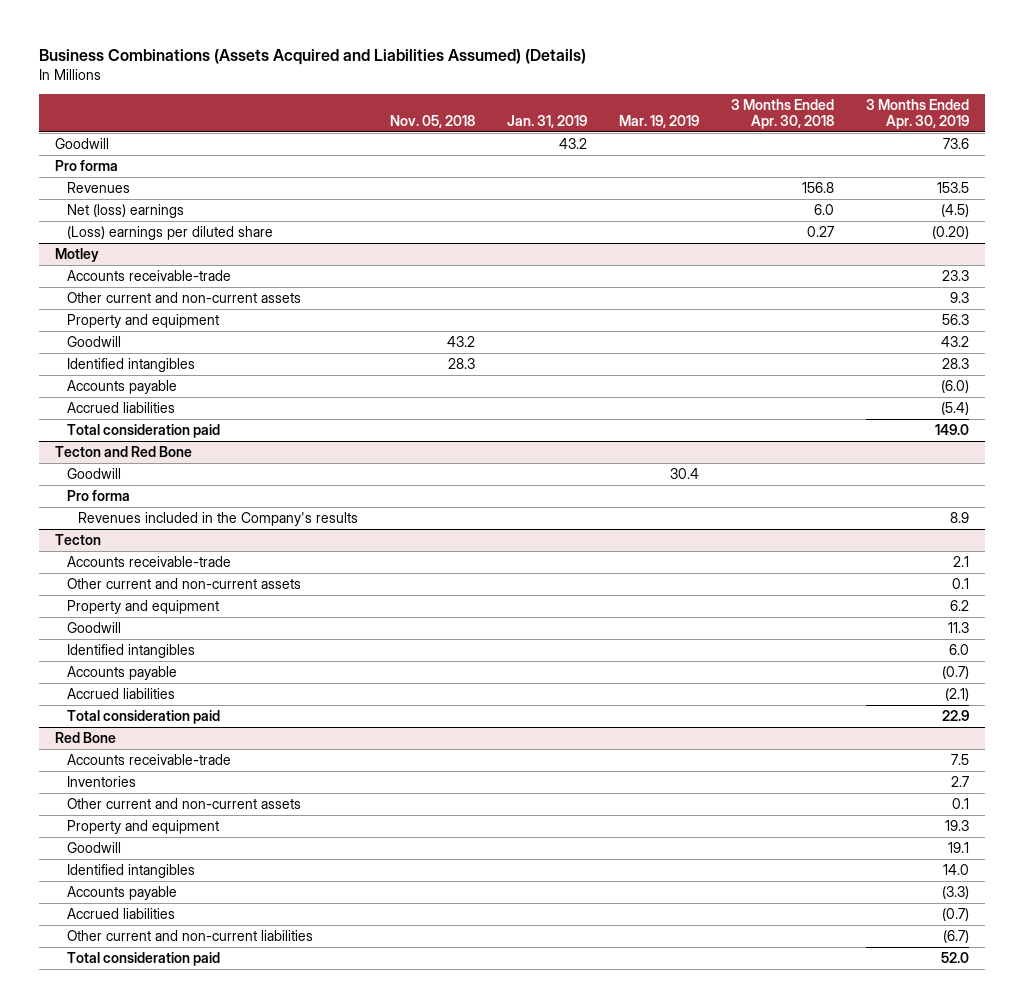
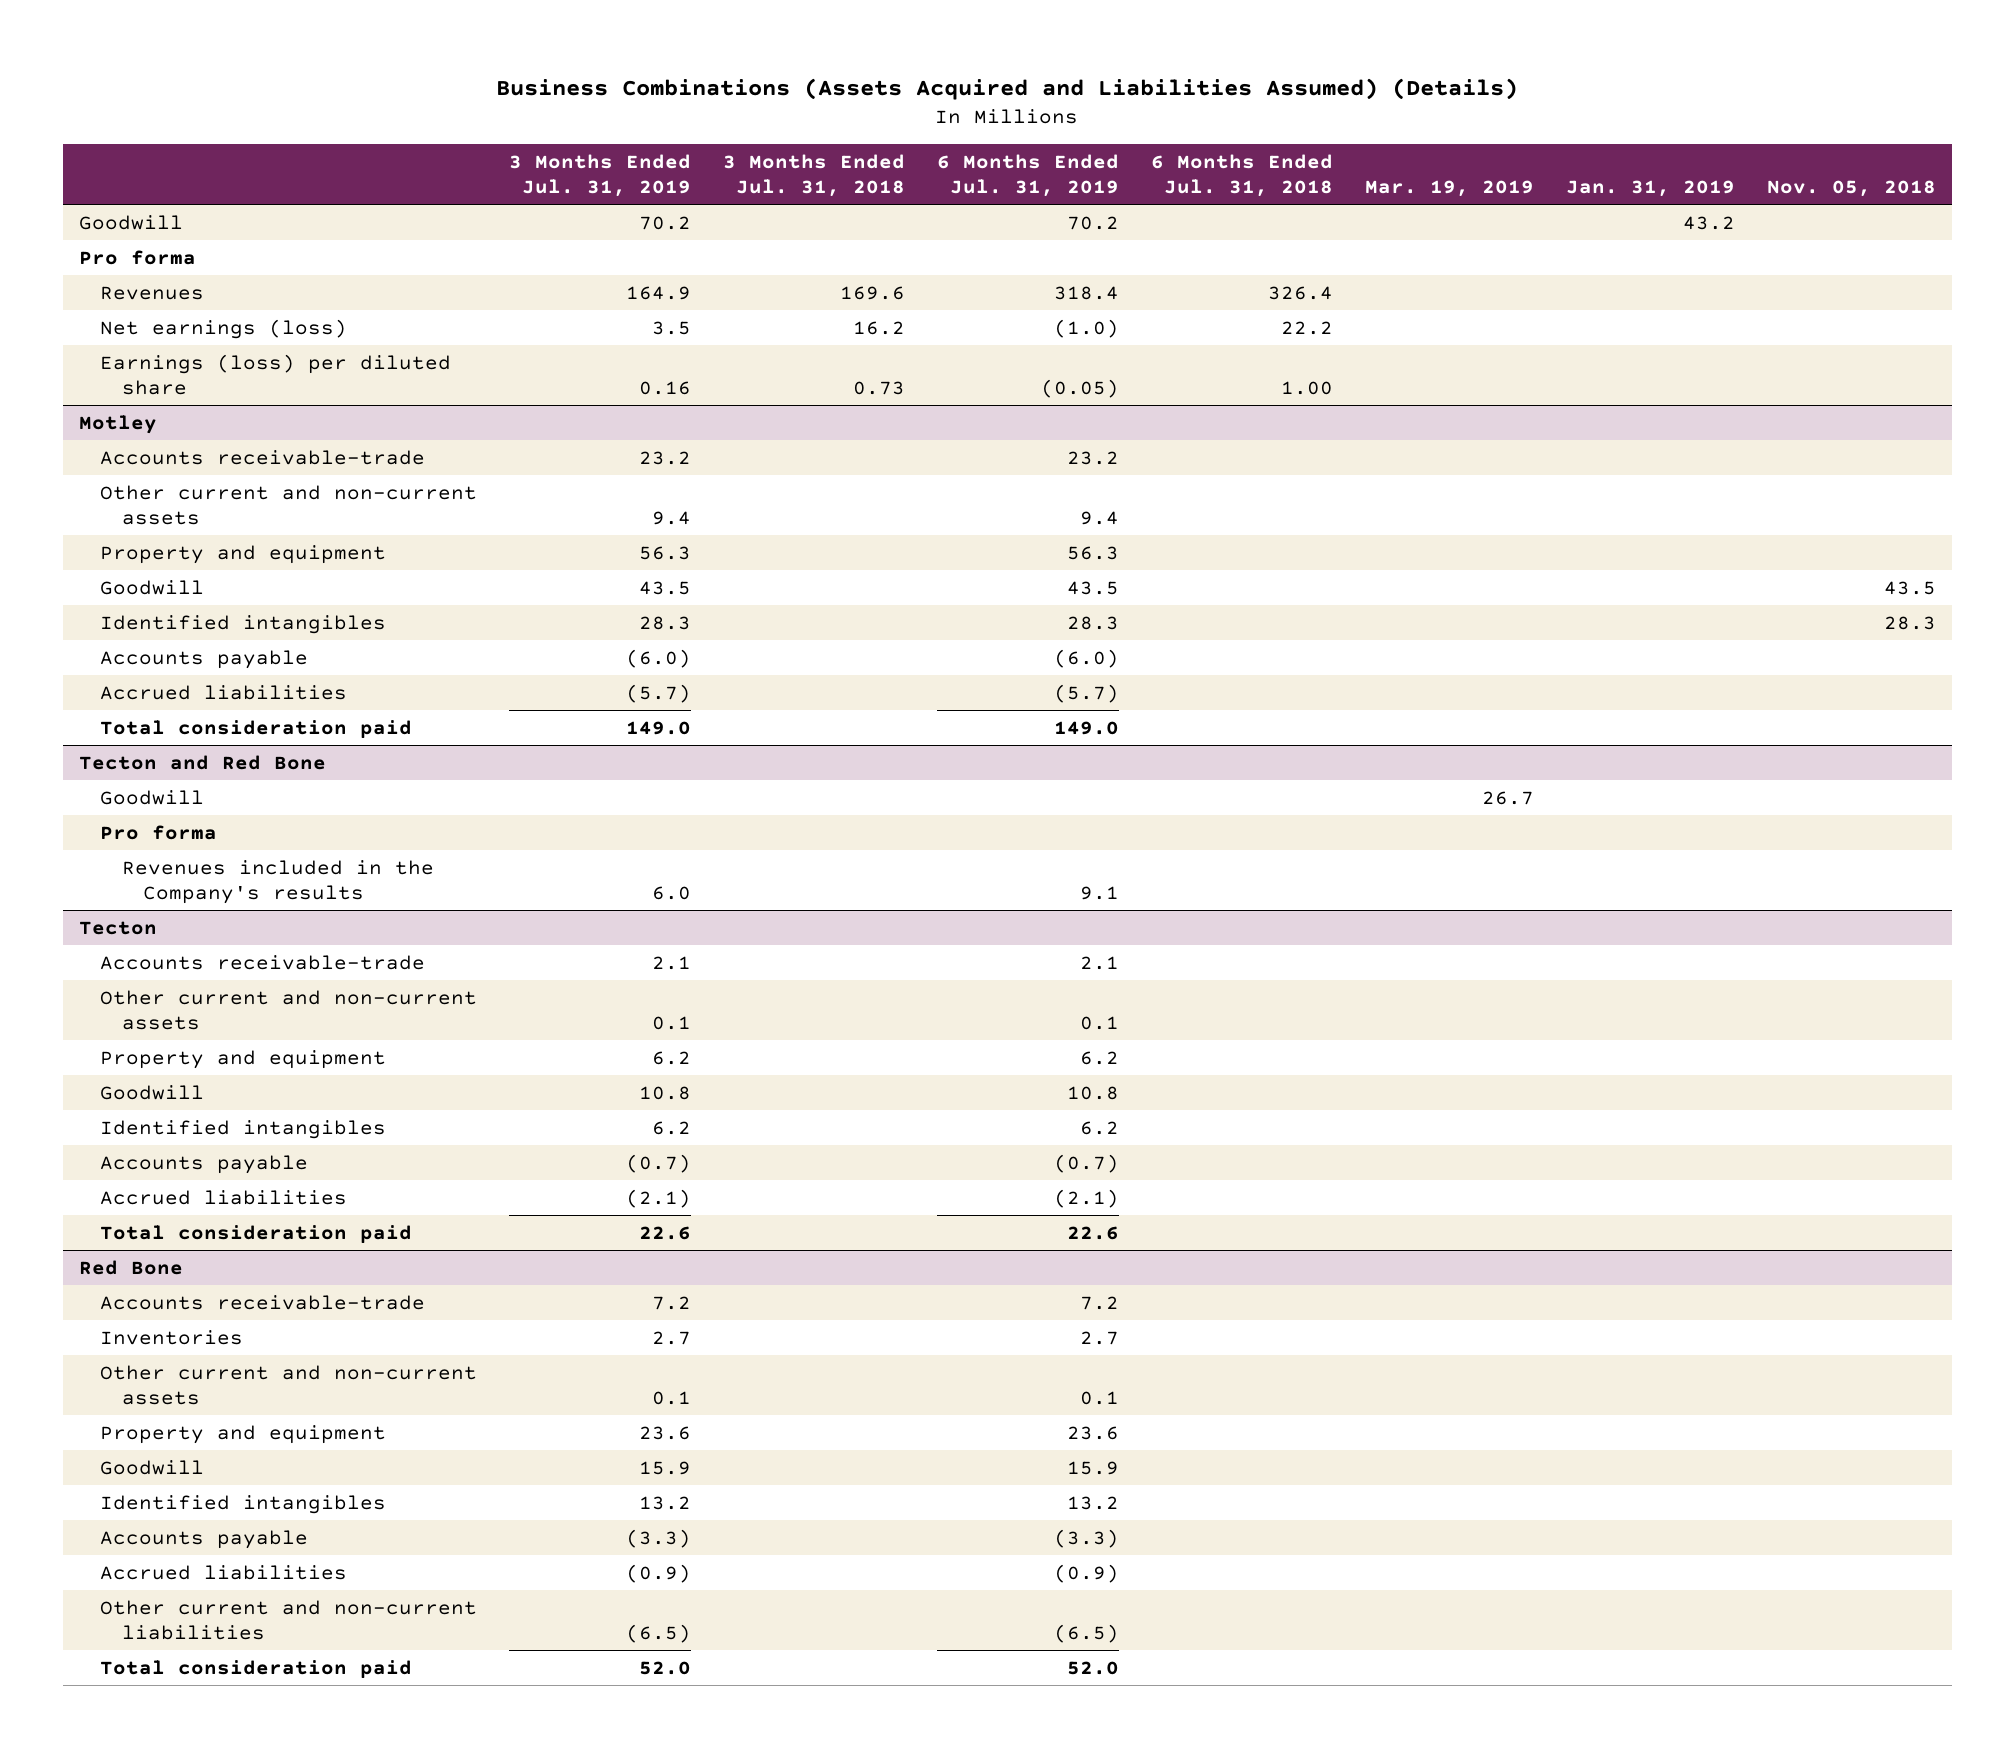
[730,98,834,129] 3 Months Ended Apr. 30, 2018 -> none
[865,98,969,129] 3 Months Ended Apr. 30, 2019 -> none
none -> [509,153,692,197] 3 Months Ended Jul. 31, 2019
none -> [723,153,906,197] 3 Months Ended Jul. 31, 2018
none -> [937,153,1120,197] 6 Months Ended Jul. 31, 2019
none -> [1151,153,1334,197] 6 Months Ended Jul. 31, 2018
[66,204,184,219] Net (loss) earnings -> [100,318,348,339] Net earnings (loss)
[66,226,273,241] (Loss) earnings per diluted share -> [100,353,452,395] Earnings (loss) per diluted share
[447,336,476,348] 43.2 -> [1883,580,1936,595] 43.5
[670,468,700,480] 30.4 -> [1482,790,1535,805] 26.7

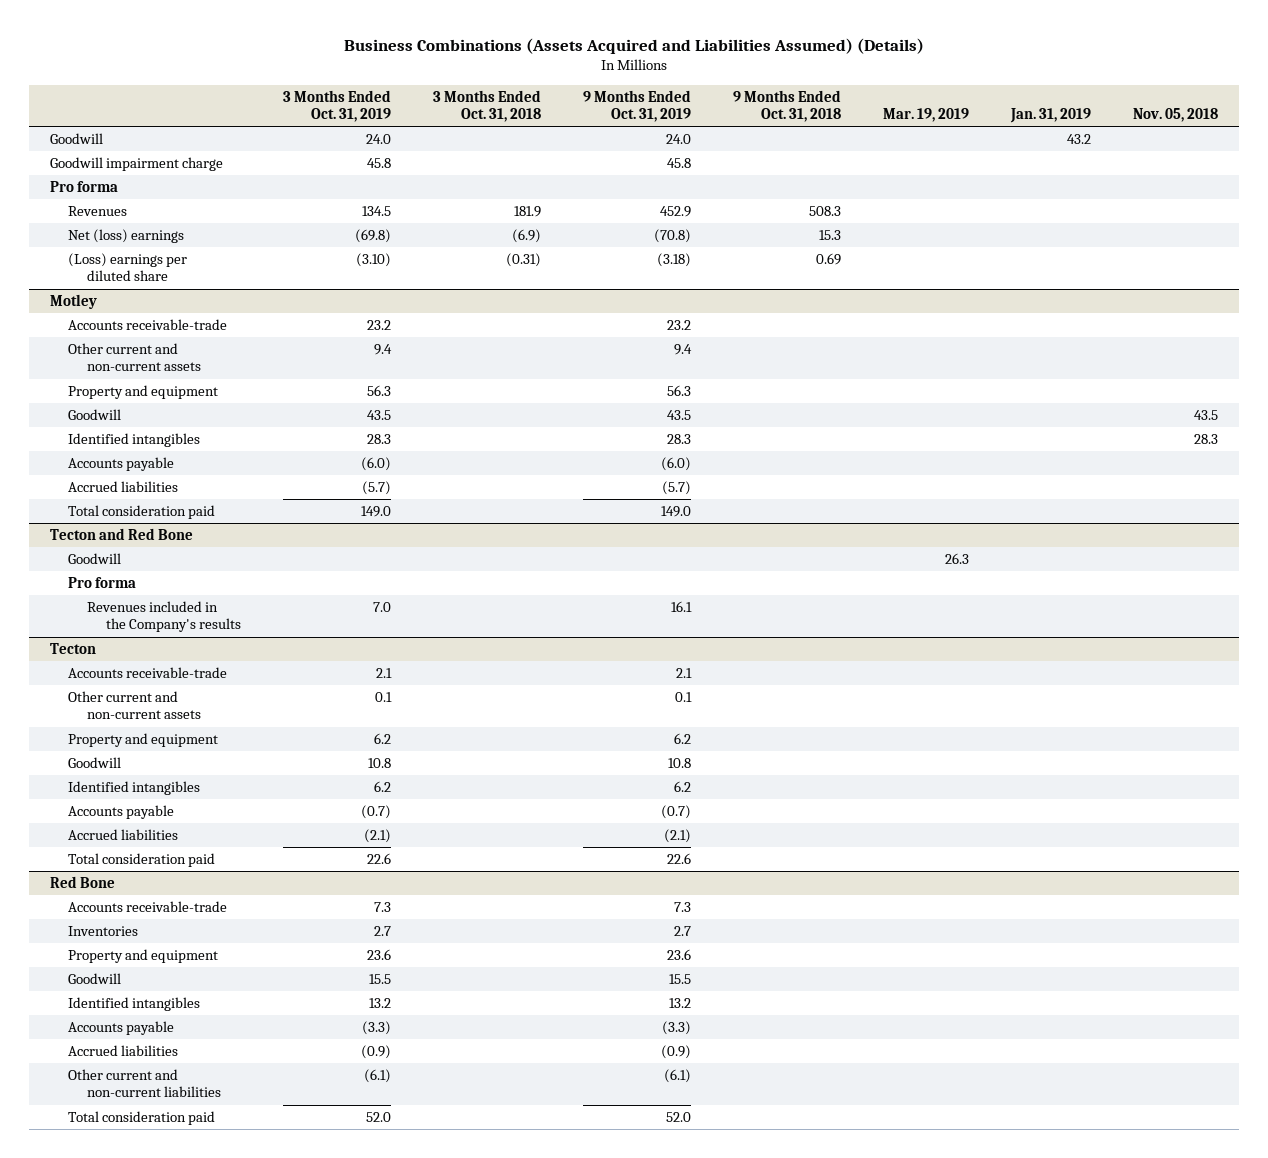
[509,153,692,197] 3 Months Ended Jul. 31, 2019 -> none
[723,153,906,197] 3 Months Ended Jul. 31, 2018 -> none
[937,153,1120,197] 6 Months Ended Jul. 31, 2019 -> none
[1151,153,1334,197] 6 Months Ended Jul. 31, 2018 -> none
none -> [282,89,391,122] 3 Months Ended Oct. 31, 2019
none -> [432,89,541,122] 3 Months Ended Oct. 31, 2018
none -> [582,89,691,122] 9 Months Ended Oct. 31, 2019
none -> [732,89,841,122] 9 Months Ended Oct. 31, 2018
none -> [49,156,223,171] Goodwill impairment charge
[100,318,348,339] Net earnings (loss) -> [68,228,185,243] Net (loss) earnings
[100,353,452,395] Earnings (loss) per diluted share -> [68,252,188,282] (Loss) earnings per diluted share
[1482,790,1535,805] 26.7 -> [944,552,969,564] 26.3
[100,1364,478,1405] Other current and non-current assets -> none

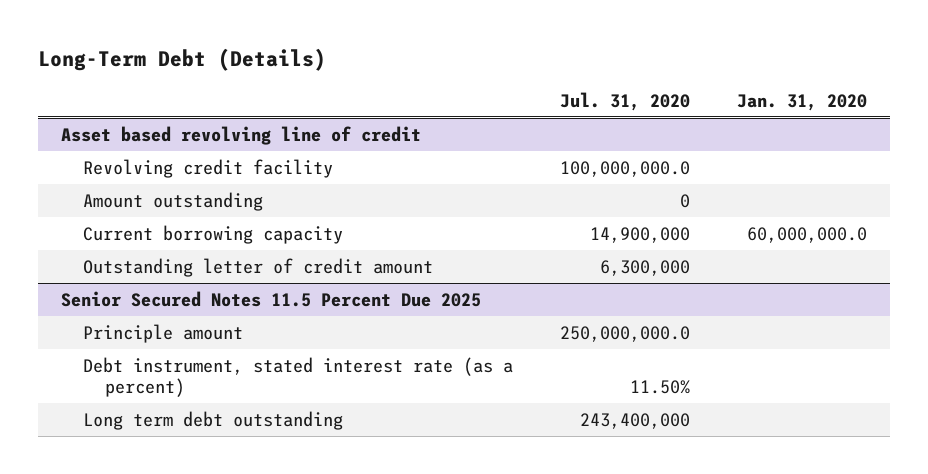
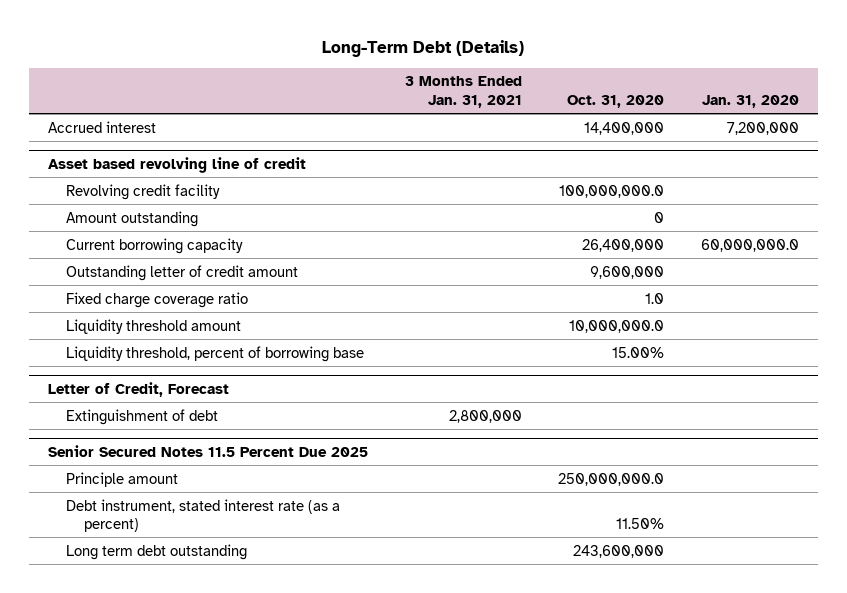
[559,91,690,111] Jul. 31, 2020 -> none
none -> [404,76,522,108] 3 Months Ended Jan. 31, 2021
none -> [567,94,665,108] Oct. 31, 2020
none -> [47,120,156,133] Accrued interest
none -> [65,291,248,308] Fixed charge coverage ratio
none -> [65,318,241,334] Liquidity threshold amount
none -> [65,345,364,362] Liquidity threshold, percent of borrowing base
none -> [47,381,229,397] Letter of Credit, Forecast
none -> [65,408,218,425] Extinguishment of debt

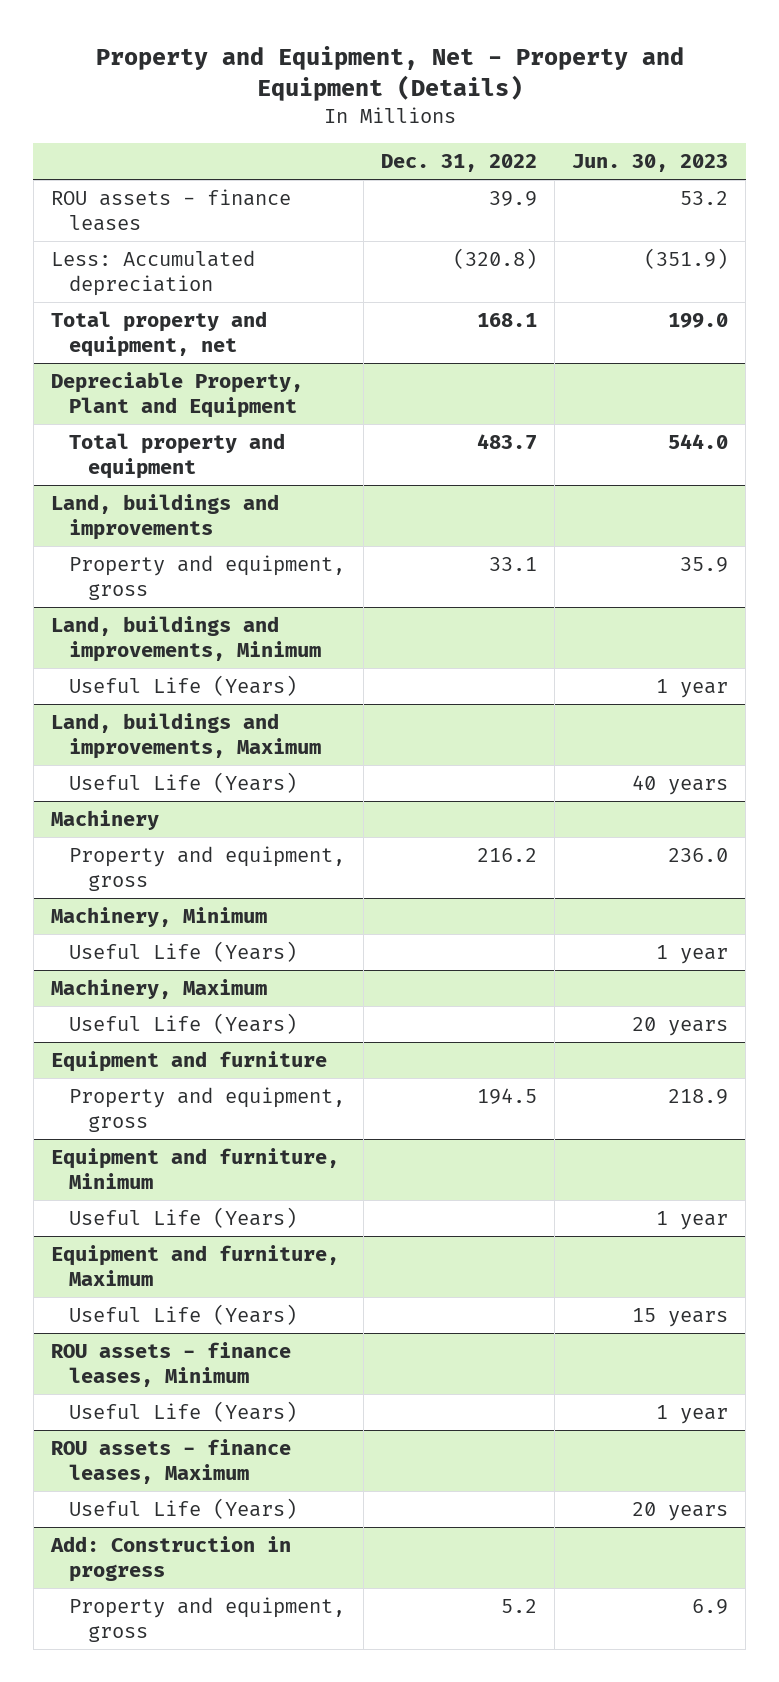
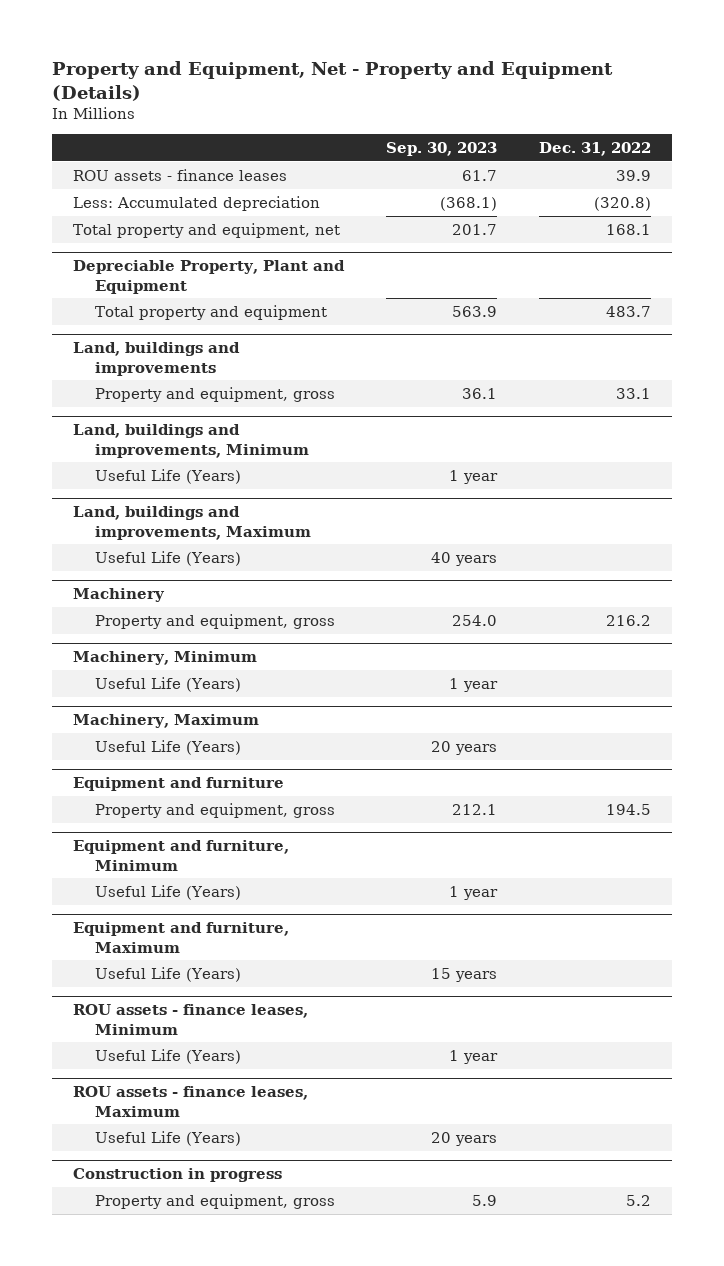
[572,154,729,173] Jun. 30, 2023 -> none
none -> [386,141,498,156] Sep. 30, 2023
[49,1535,291,1583] Add: Construction in progress -> [72,1168,282,1183] Construction in progress

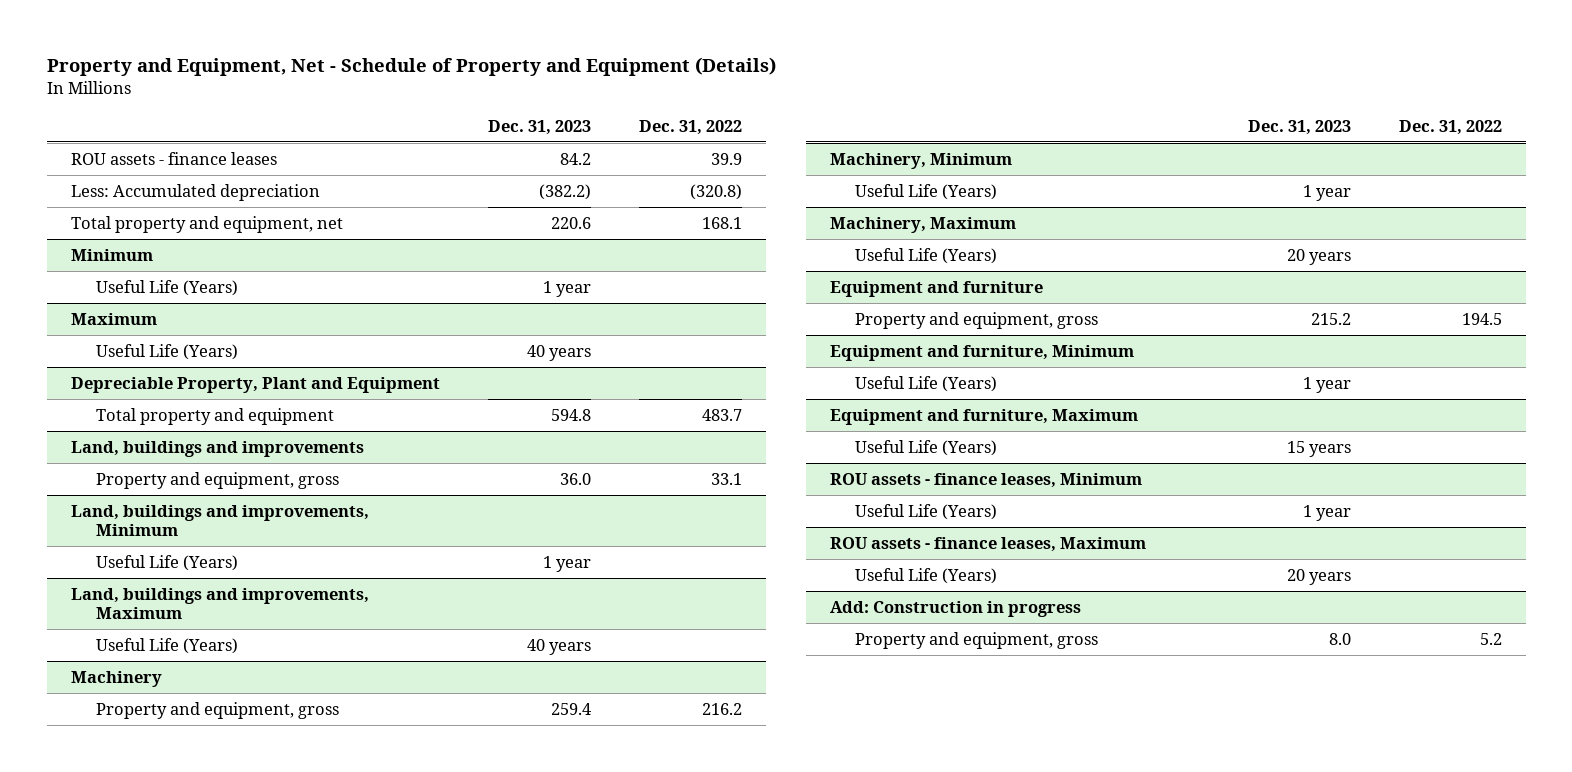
[51,61,613,101] Property and Equipment, Net - Property and Equipment (Details) -> [46,56,776,76] Property and Equipment, Net - Schedule of Property and Equipment (Details)
[386,141,498,156] Sep. 30, 2023 -> none
none -> [487,119,591,135] Dec. 31, 2023
none -> [70,248,153,261] Minimum
none -> [95,279,238,296] Useful Life (Years)
none -> [70,312,157,325] Maximum
none -> [95,343,238,360] Useful Life (Years)
[72,1168,282,1183] Construction in progress -> [830,600,1082,617] Add: Construction in progress

